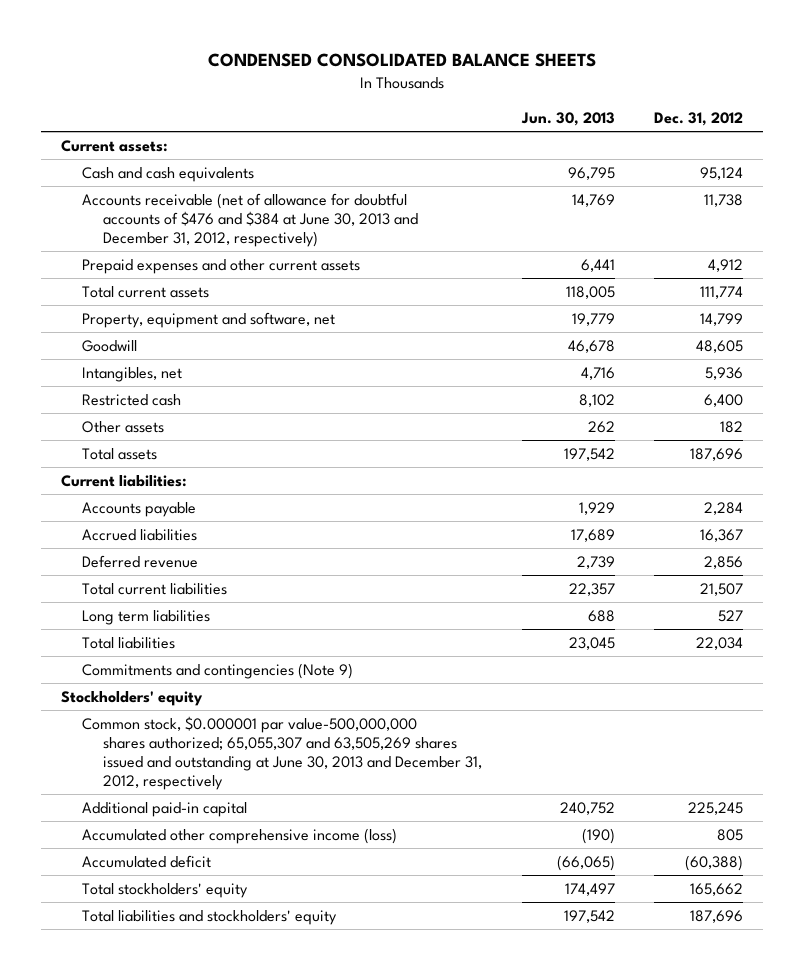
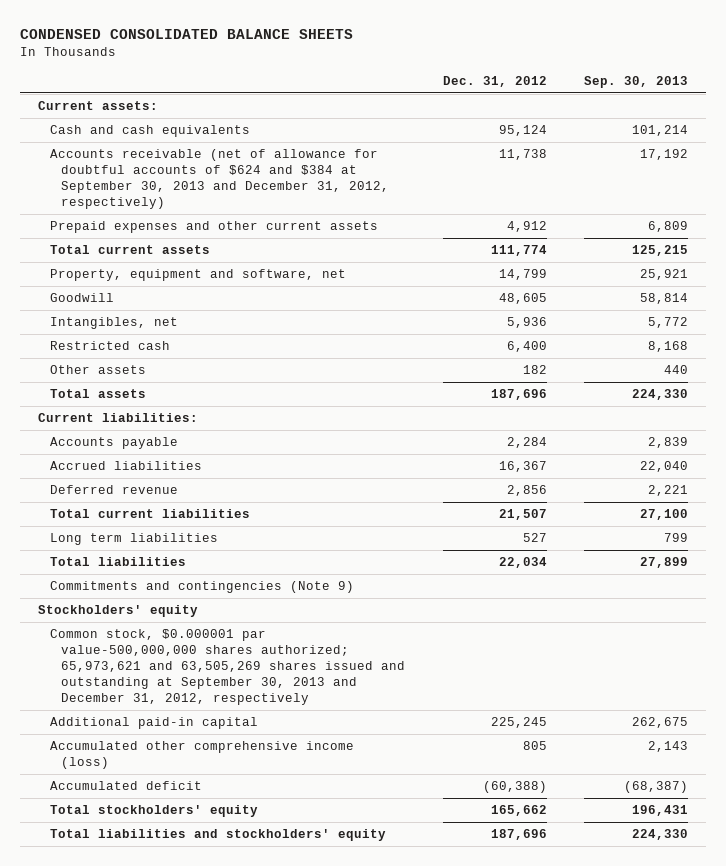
[520,112,615,127] Jun. 30, 2013 -> none
none -> [583,75,688,88] Sep. 30, 2013
[82,192,419,247] Accounts receivable (net of allowance for doubtful accounts of $476 and $384 at June 30, 2013 and December 31, 2012, respectively) -> [49,149,390,209] Accounts receivable (net of allowance for doubtful accounts of $624 and $384 at September 30, 2013 and December 31, 2012, respectively)
[82,715,483,790] Common stock, $0.000001 par value-500,000,000 shares authorized; 65,055,307 and 63,505,269 shares issued and outstanding at June 30, 2013 and December 31, 2012, respectively -> [49,629,406,705] Common stock, $0.000001 par value-500,000,000 shares authorized; 65,973,621 and 63,505,269 shares issued and outstanding at September 30, 2013 and December 31, 2012, respectively

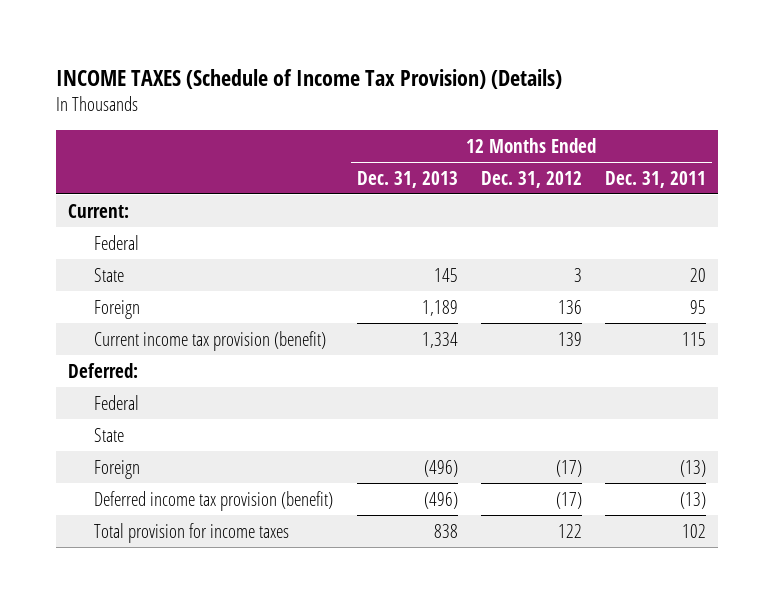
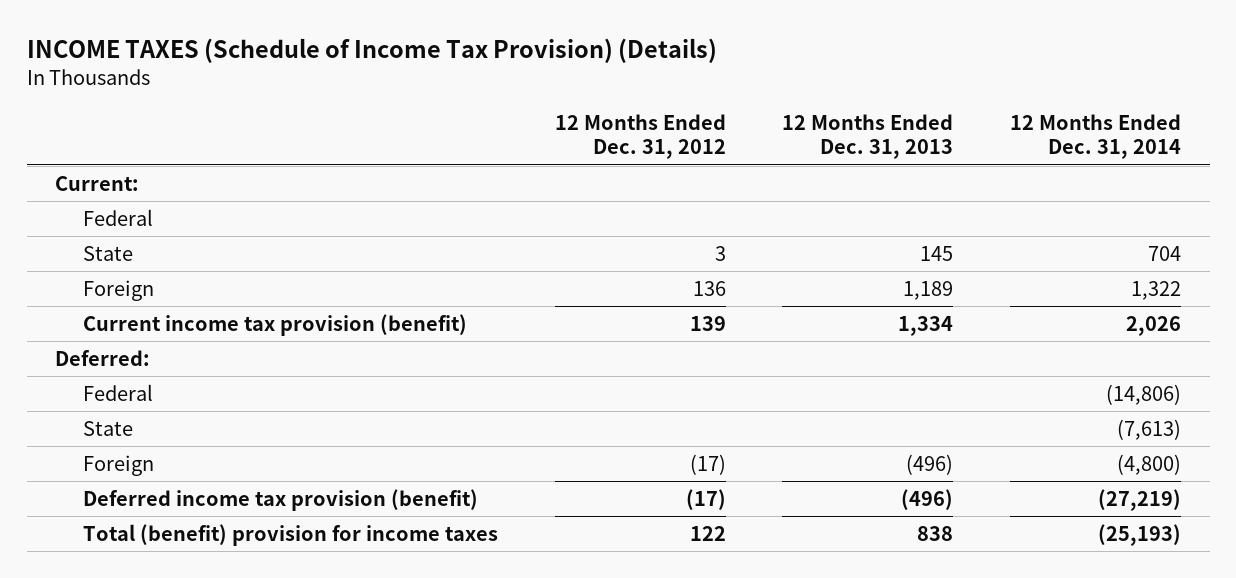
[605,170,707,188] Dec. 31, 2011 -> none
none -> [1010,114,1182,160] 12 Months Ended Dec. 31, 2014
[94,522,290,543] Total provision for income taxes -> [82,523,498,546] Total (benefit) provision for income taxes

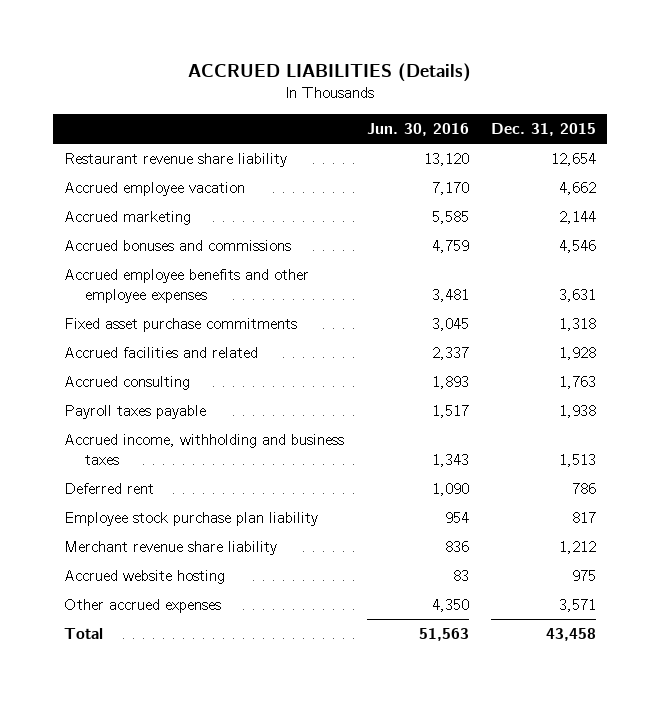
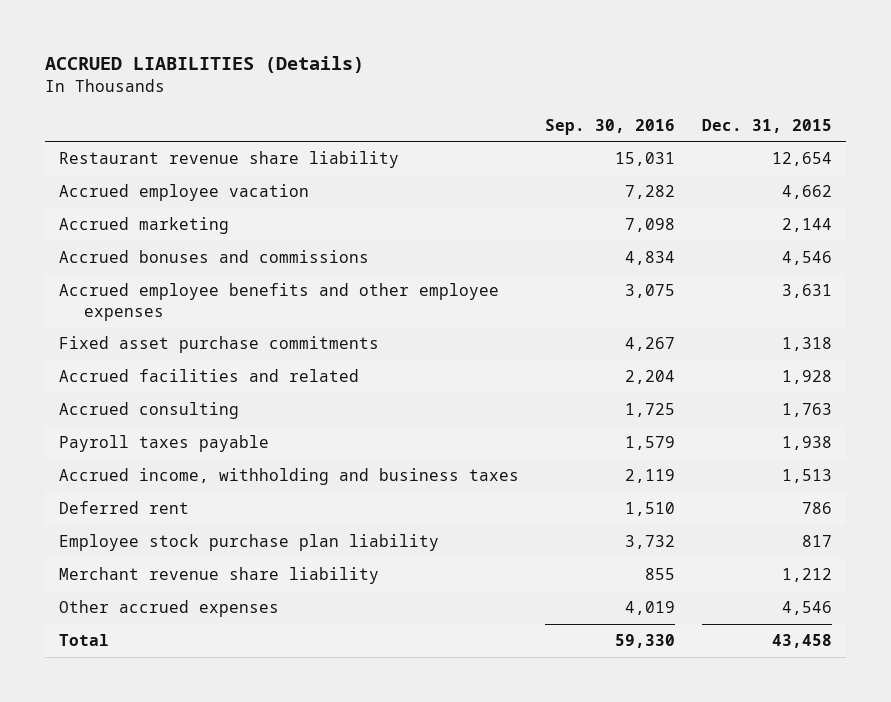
[366,123,469,137] Jun. 30, 2016 -> none
none -> [545,118,676,135] Sep. 30, 2016
[64,570,226,585] Accrued website hosting -> none
[559,599,597,613] 3,571 -> [782,601,833,616] 4,546

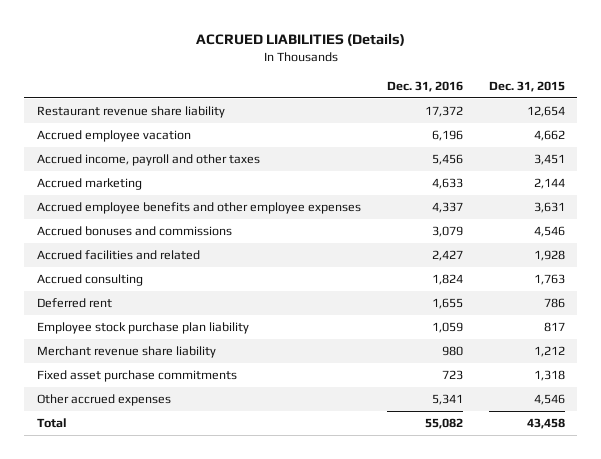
[545,118,676,135] Sep. 30, 2016 -> none
none -> [386,80,463,92] Dec. 31, 2016
none -> [36,154,260,167] Accrued income, payroll and other taxes
[58,250,369,264] Accrued bonuses and commissions -> [36,226,232,237] Accrued bonuses and commissions
[58,435,269,453] Payroll taxes payable -> none
[58,468,519,486] Accrued income, withholding and business taxes -> none
[58,336,379,354] Fixed asset purchase commitments -> [36,370,237,383] Fixed asset purchase commitments

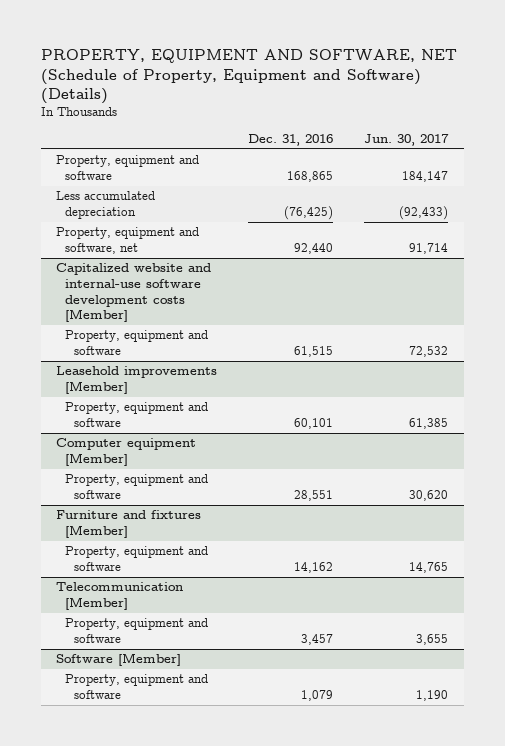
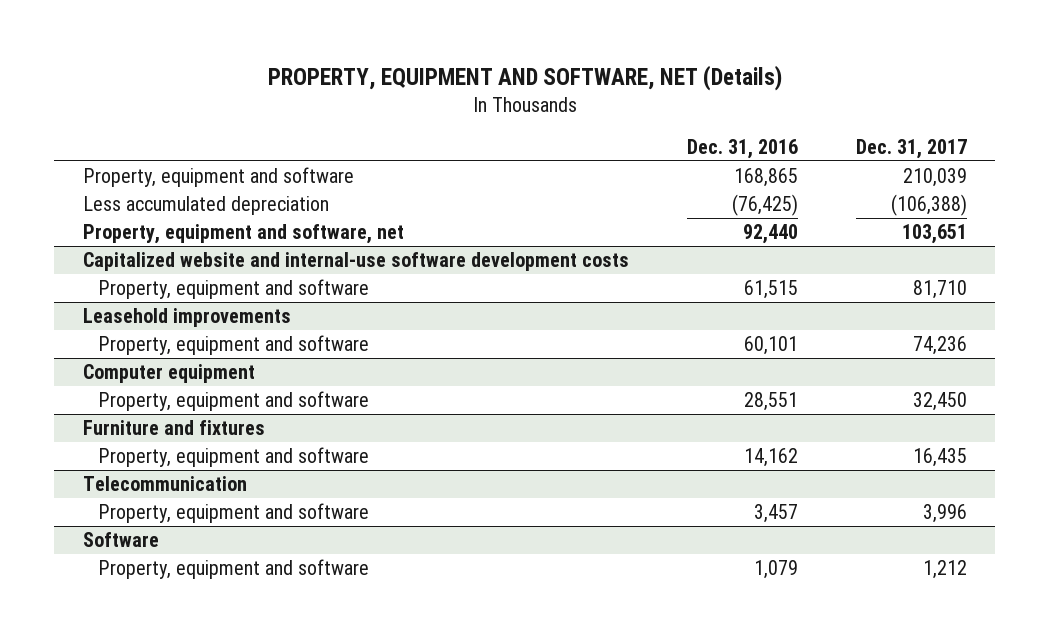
[40,49,457,105] PROPERTY, EQUIPMENT AND SOFTWARE, NET (Schedule of Property, Equipment and Software) (Details) -> [267,65,782,92] PROPERTY, EQUIPMENT AND SOFTWARE, NET (Details)
[364,133,450,146] Jun. 30, 2017 -> none
none -> [855,138,967,159] Dec. 31, 2017
[56,263,212,323] Capitalized website and internal-use software development costs [Member] -> [83,252,630,272] Capitalized website and internal-use software development costs
[56,366,218,394] Leasehold improvements [Member] -> [83,308,292,328] Leasehold improvements
[56,438,197,466] Computer equipment [Member] -> [83,364,256,384] Computer equipment
[56,510,202,538] Furniture and fixtures [Member] -> [83,420,266,436] Furniture and fixtures
[56,582,184,610] Telecommunication [Member] -> [83,476,248,492] Telecommunication
[56,653,182,667] Software [Member] -> [83,532,160,548] Software

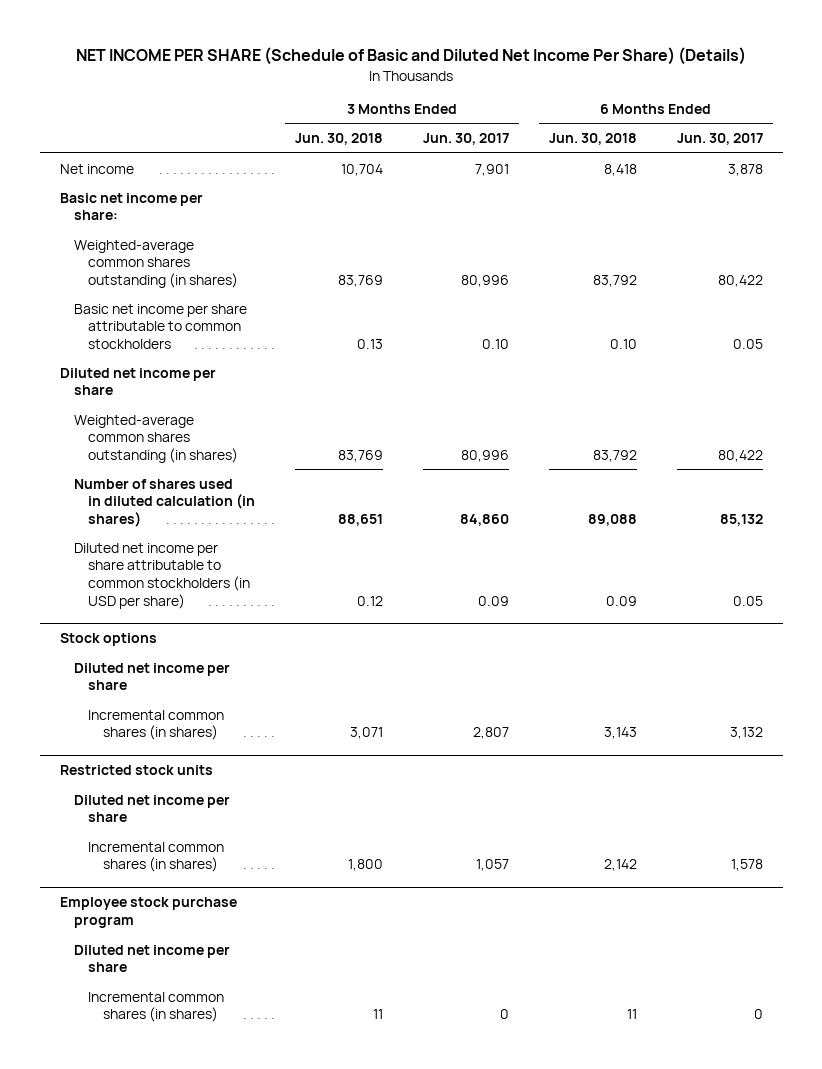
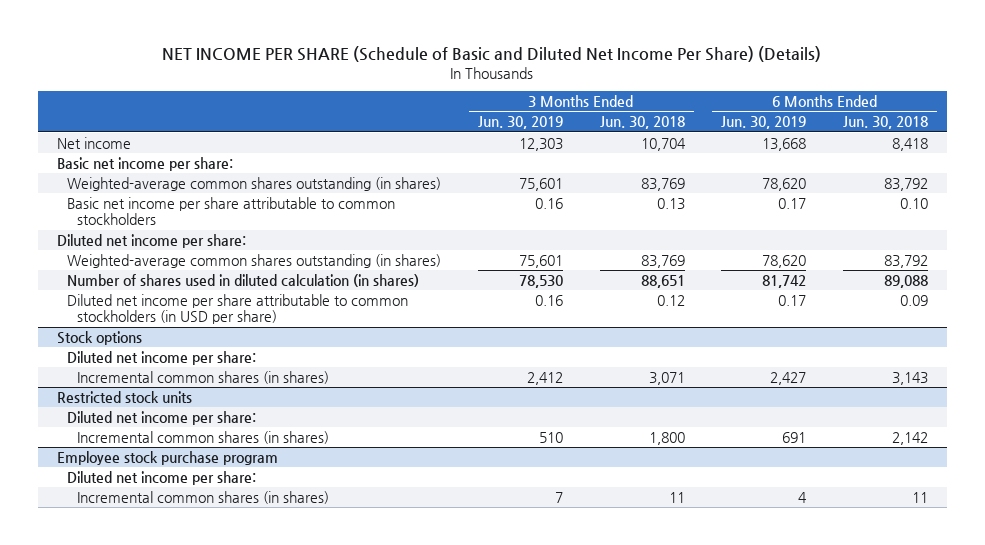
[423,133,510,146] Jun. 30, 2017 -> none
[676,133,763,146] Jun. 30, 2017 -> none
none -> [477,116,563,130] Jun. 30, 2019
none -> [721,116,807,130] Jun. 30, 2019
[59,367,216,396] Diluted net income per share -> [56,233,246,248] Diluted net income per share:
[73,662,230,691] Diluted net income per share -> [67,350,257,365] Diluted net income per share:
[73,794,230,823] Diluted net income per share -> [67,410,257,425] Diluted net income per share:
[73,944,230,973] Diluted net income per share -> [67,470,257,485] Diluted net income per share:

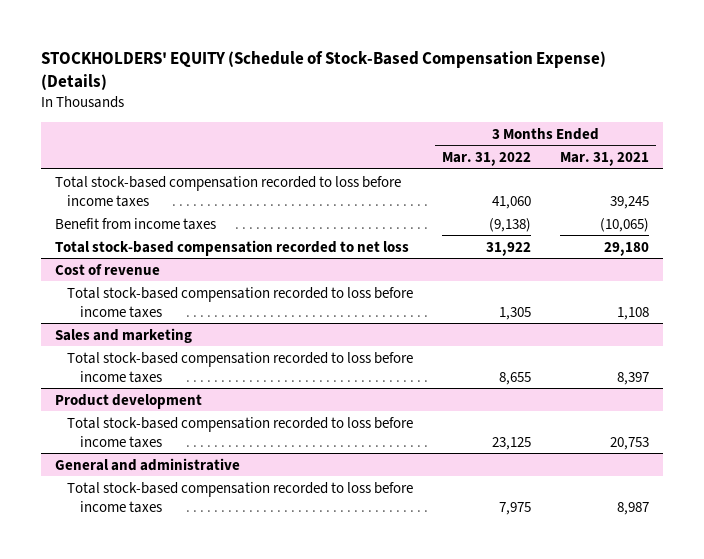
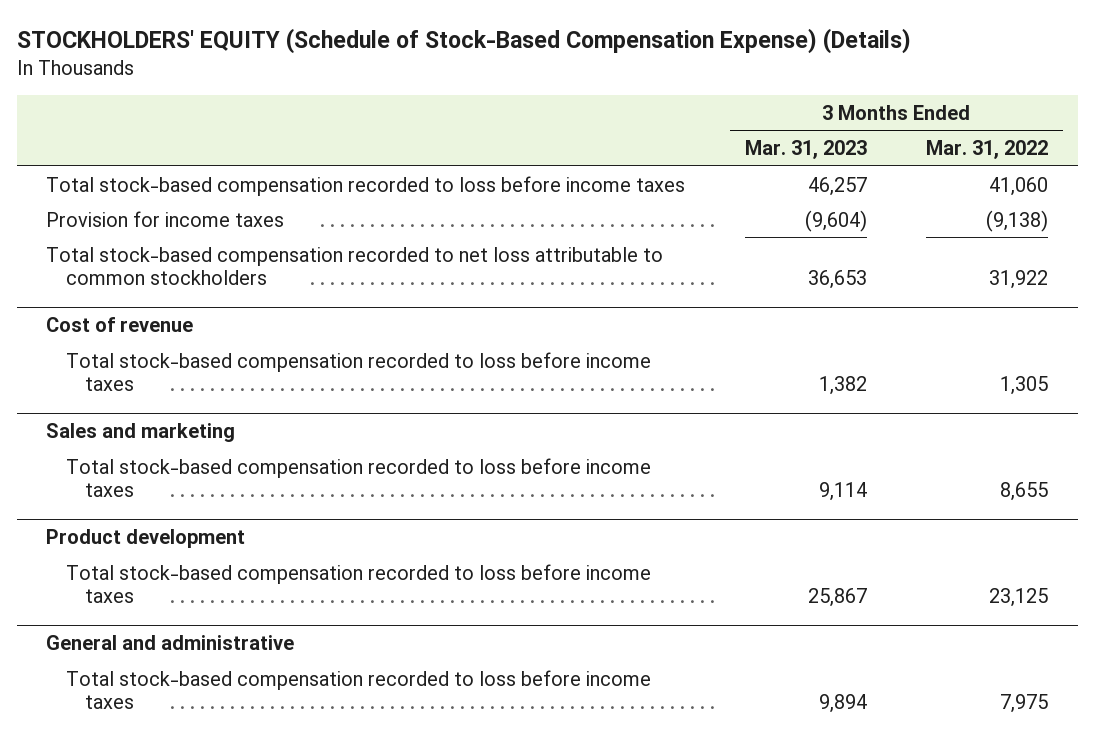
[559,152,649,167] Mar. 31, 2021 -> none
none -> [744,139,867,159] Mar. 31, 2023
[55,217,217,230] Benefit from income taxes -> [46,210,285,227] Provision for income taxes
[55,239,410,256] Total stock-based compensation recorded to net loss -> [46,246,664,286] Total stock-based compensation recorded to net loss attributable to common stockholders

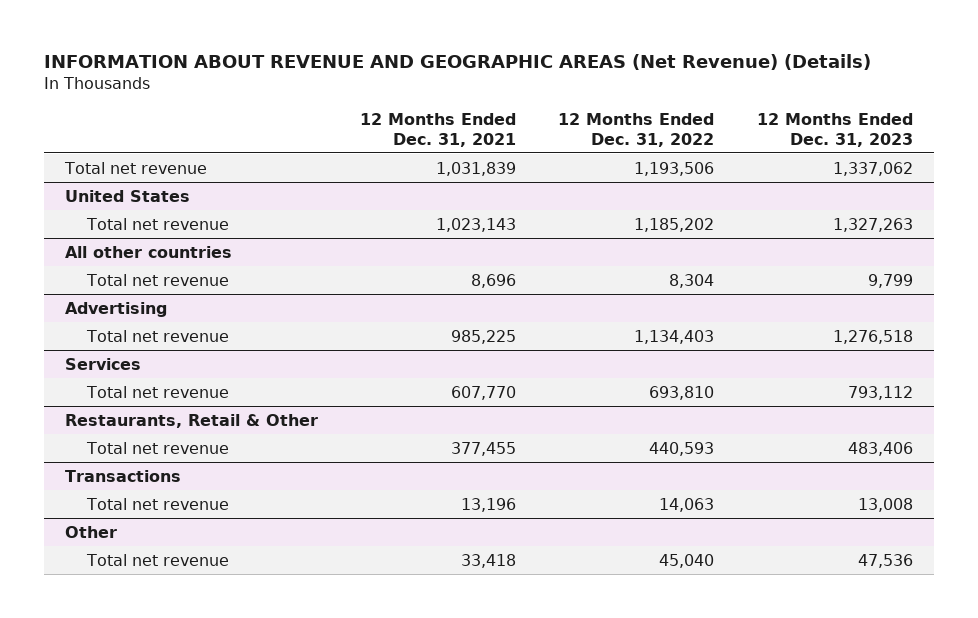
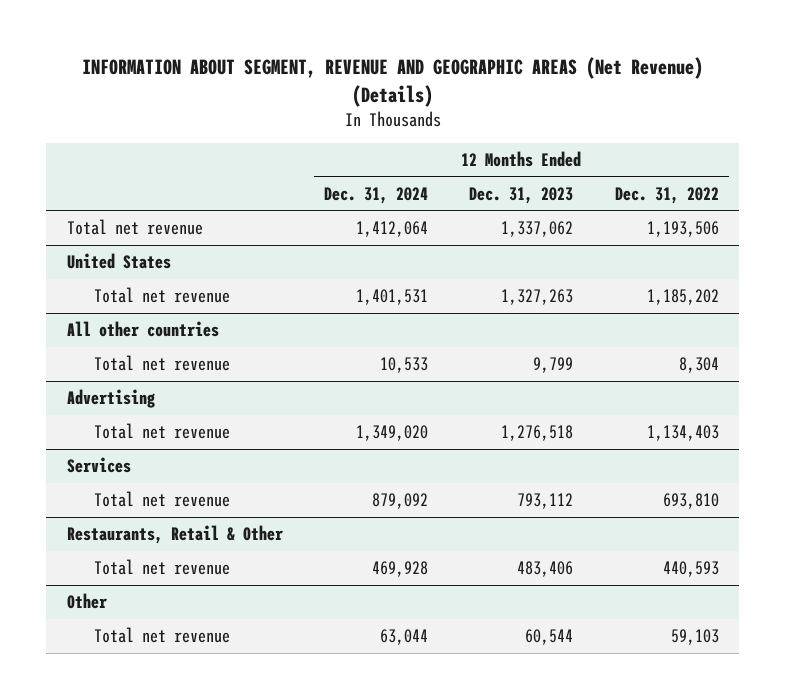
[43,54,871,71] INFORMATION ABOUT REVENUE AND GEOGRAPHIC AREAS (Net Revenue) (Details) -> [81,56,703,107] INFORMATION ABOUT SEGMENT, REVENUE AND GEOGRAPHIC AREAS (Net Revenue) (Details)
[360,112,517,147] 12 Months Ended Dec. 31, 2021 -> none
none -> [324,186,429,204] Dec. 31, 2024
[64,469,181,482] Transactions -> none
[86,497,230,510] Total net revenue -> none
[659,553,715,568] 45,040 -> [670,628,719,645] 59,103
[857,553,913,568] 47,536 -> [525,628,574,645] 60,544

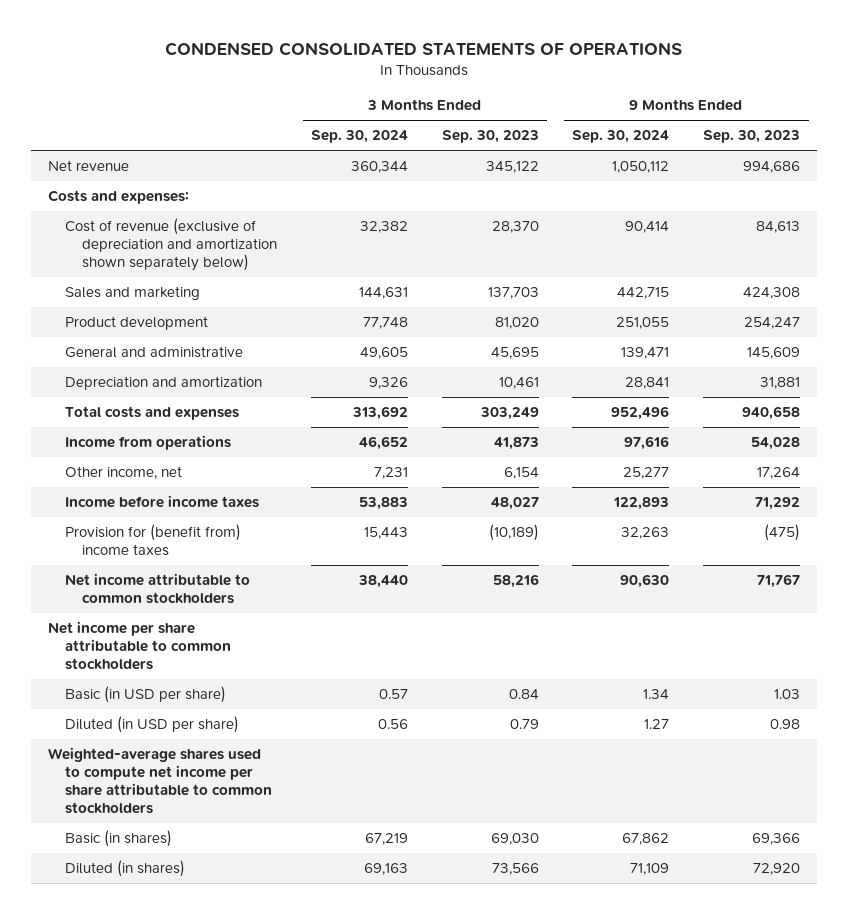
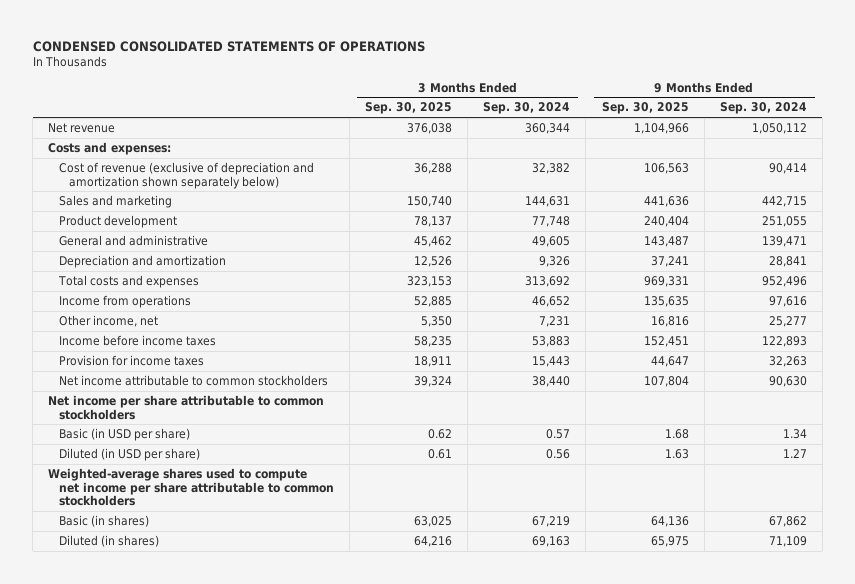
[441,130,539,144] Sep. 30, 2023 -> none
[703,130,801,144] Sep. 30, 2023 -> none
none -> [365,102,453,115] Sep. 30, 2025
none -> [601,102,689,115] Sep. 30, 2025
[65,524,242,557] Provision for (benefit from) income taxes -> [58,355,204,367] Provision for income taxes

